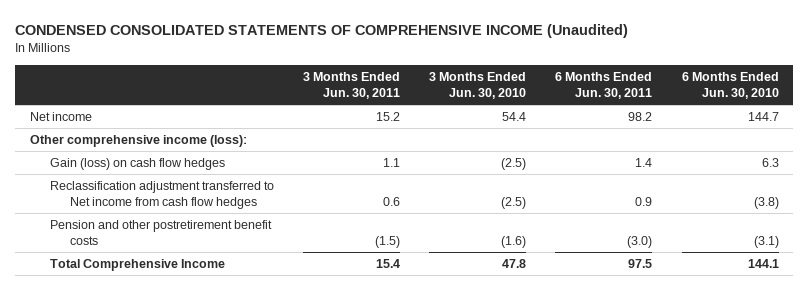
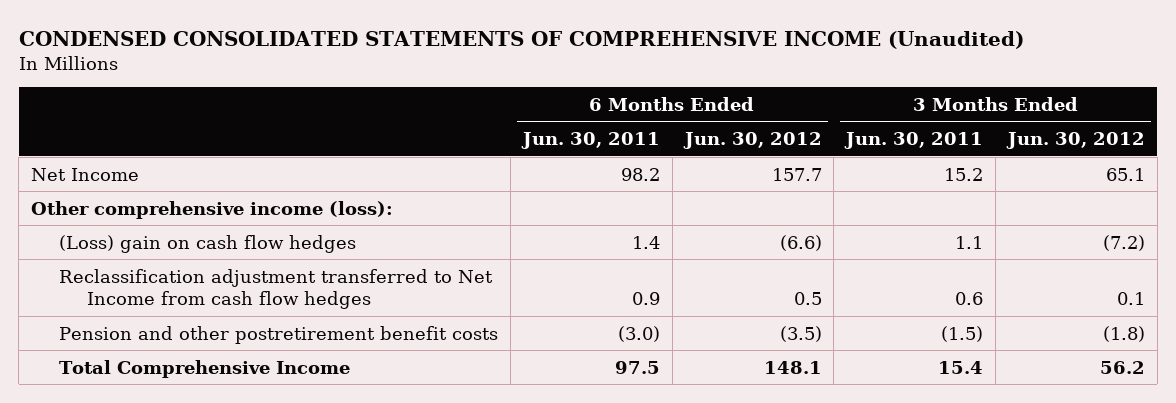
[429,72,527,100] 3 Months Ended Jun. 30, 2010 -> none
[681,72,779,100] 6 Months Ended Jun. 30, 2010 -> none
none -> [682,132,822,150] Jun. 30, 2012
none -> [1005,132,1145,150] Jun. 30, 2012
[29,112,92,122] Net income -> [31,167,140,181] Net Income
[50,158,226,171] Gain (loss) on cash flow hedges -> [59,234,357,253] (Loss) gain on cash flow hedges
[50,181,275,210] Reclassification adjustment transferred to Net income from cash flow hedges -> [59,268,494,310] Reclassification adjustment transferred to Net Income from cash flow hedges

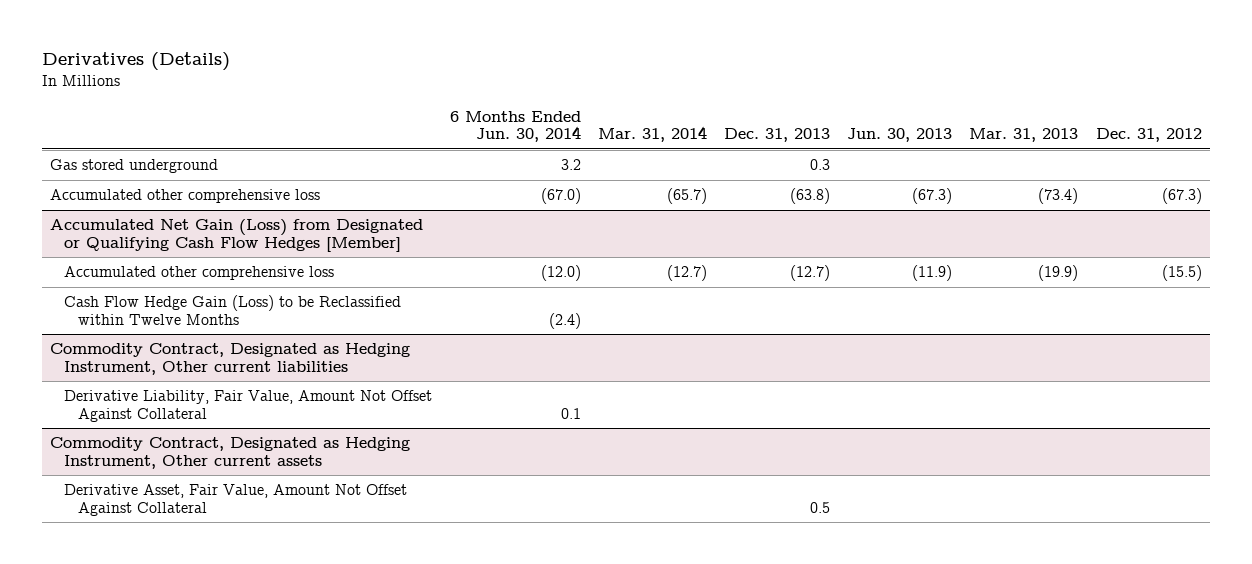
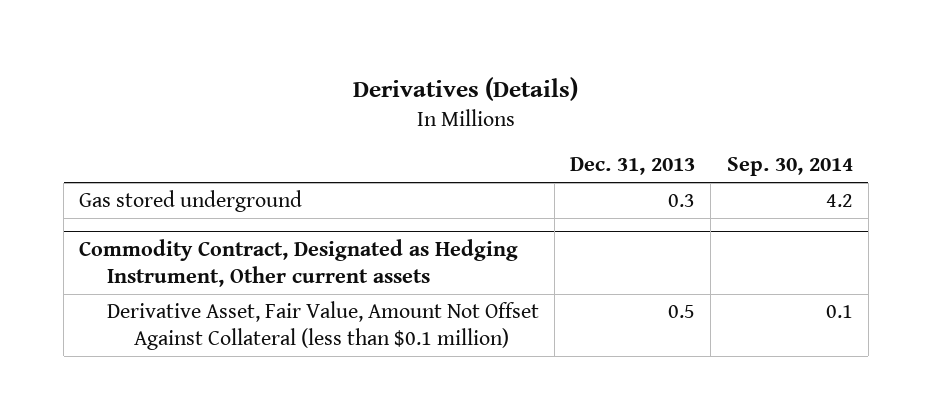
[449,110,581,143] 6 Months Ended Jun. 30, 2014 -> none
[597,126,707,143] Mar. 31, 2014 -> none
[847,128,953,143] Jun. 30, 2013 -> none
[969,128,1079,143] Mar. 31, 2013 -> none
[1095,128,1202,143] Dec. 31, 2012 -> none
none -> [726,157,853,177] Sep. 30, 2014
[50,189,321,204] Accumulated other comprehensive loss -> none
[50,219,424,252] Accumulated Net Gain (Loss) from Designated or Qualifying Cash Flow Hedges [Member] -> none
[64,266,335,281] Accumulated other comprehensive loss -> none
[64,295,402,325] Cash Flow Hedge Gain (Loss) to be Reclassified within Twelve Months -> none
[50,343,411,375] Commodity Contract, Designated as Hedging Instrument, Other current liabilities -> none
[64,390,433,422] Derivative Liability, Fair Value, Amount Not Offset Against Collateral -> none
[64,484,408,516] Derivative Asset, Fair Value, Amount Not Offset Against Collateral -> [106,301,539,351] Derivative Asset, Fair Value, Amount Not Offset Against Collateral (less than $0.1 million)

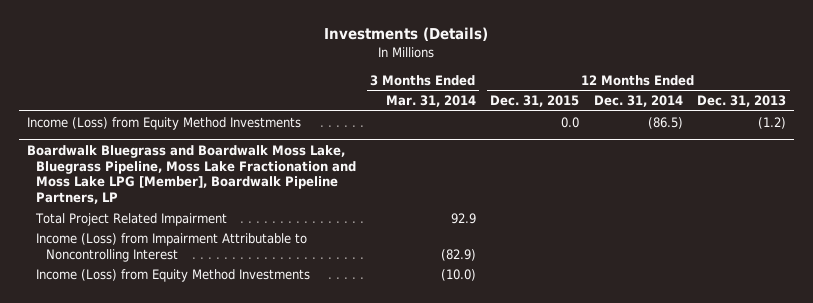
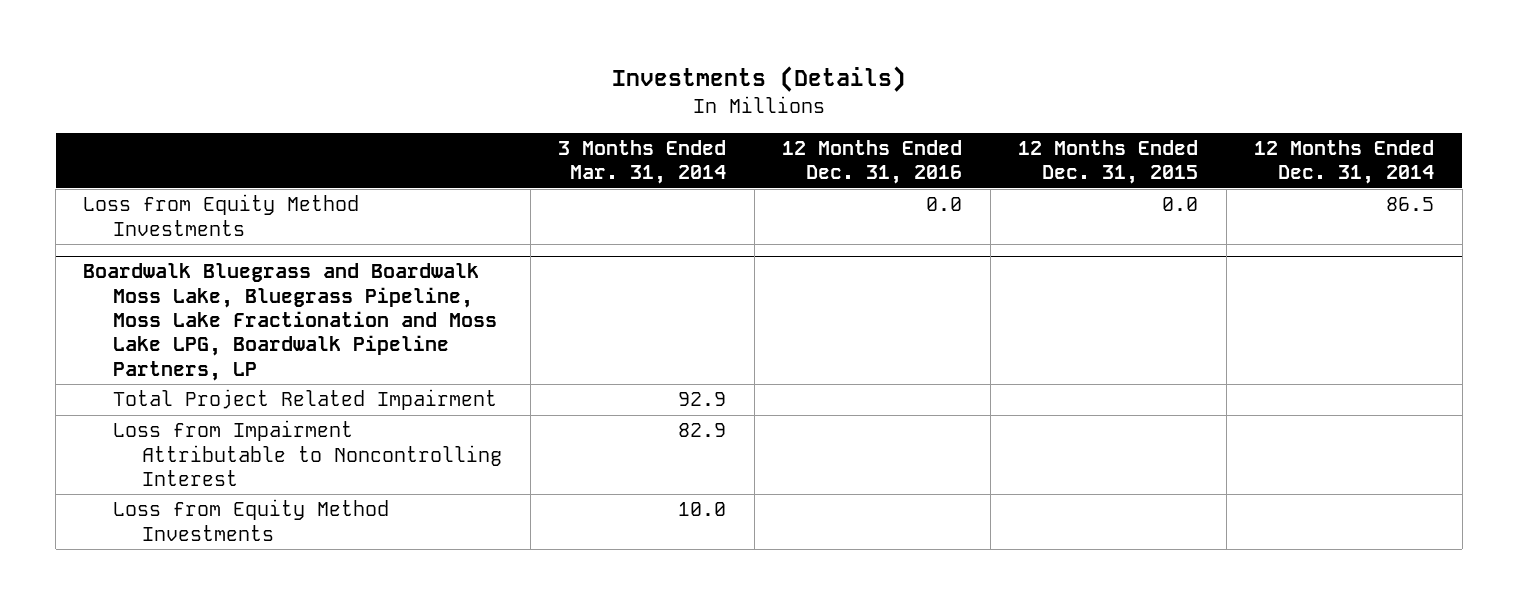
[697,95,787,108] Dec. 31, 2013 -> none
none -> [782,139,963,185] 12 Months Ended Dec. 31, 2016
[26,116,301,130] Income (Loss) from Equity Method Investments -> [83,194,360,236] Loss from Equity Method Investments
[647,116,683,129] (86.5) -> [1386,197,1435,212] 86.5
[26,144,357,205] Boardwalk Bluegrass and Boardwalk Moss Lake, Bluegrass Pipeline, Moss Lake Fractionation and Moss Lake LPG [Member], Boardwalk Pipeline Partners, LP -> [83,263,497,381] Boardwalk Bluegrass and Boardwalk Moss Lake, Bluegrass Pipeline, Moss Lake Fractionation and Moss Lake LPG, Boardwalk Pipeline Partners, LP
[36,232,308,262] Income (Loss) from Impairment Attributable to Noncontrolling Interest -> [112,420,503,486] Loss from Impairment Attributable to Noncontrolling Interest
[440,248,476,261] (82.9) -> [678,423,727,438] 82.9
[36,268,311,282] Income (Loss) from Equity Method Investments -> [112,499,389,541] Loss from Equity Method Investments
[440,268,476,281] (10.0) -> [678,502,727,517] 10.0

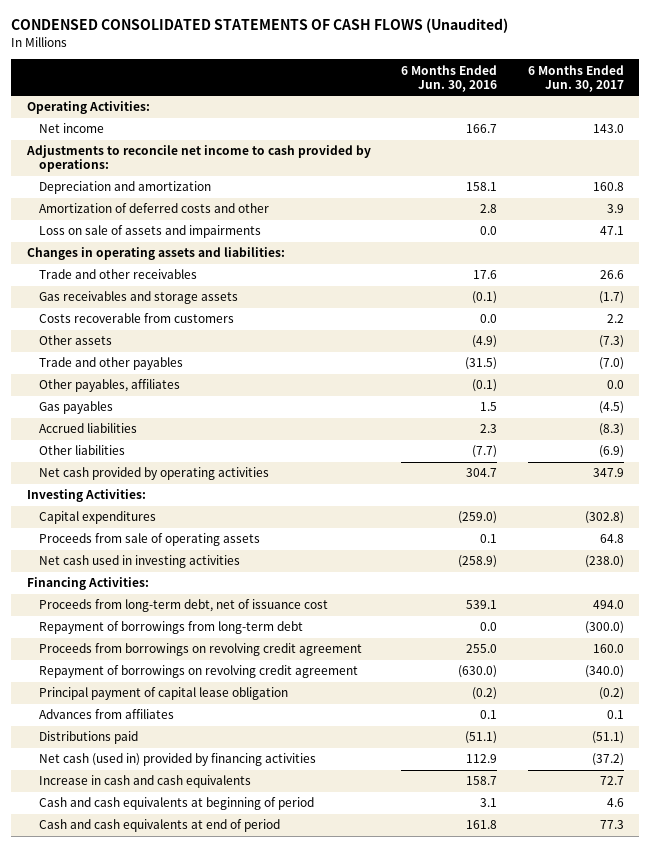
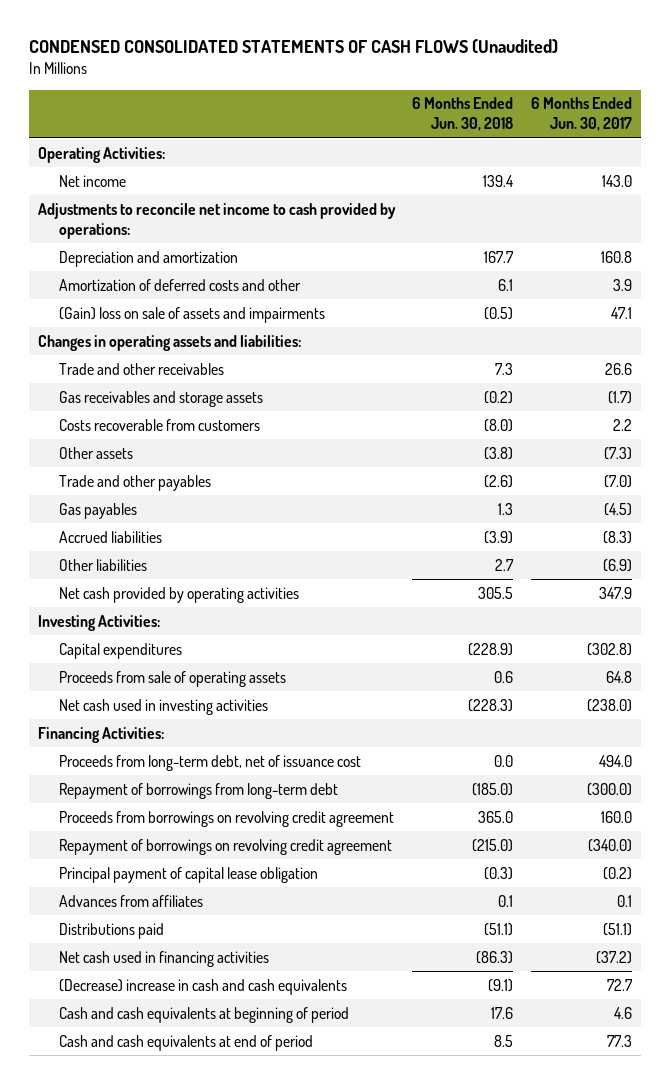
[401,64,498,92] 6 Months Ended Jun. 30, 2016 -> none
none -> [412,97,514,132] 6 Months Ended Jun. 30, 2018
[39,225,262,239] Loss on sale of assets and impairments -> [58,306,325,323] (Gain) loss on sale of assets and impairments
[39,379,181,393] Other payables, affiliates -> none
[39,753,317,767] Net cash (used in) provided by financing activities -> [58,950,269,967] Net cash used in financing activities
[39,775,252,789] Increase in cash and cash equivalents -> [58,978,347,995] (Decrease) increase in cash and cash equivalents

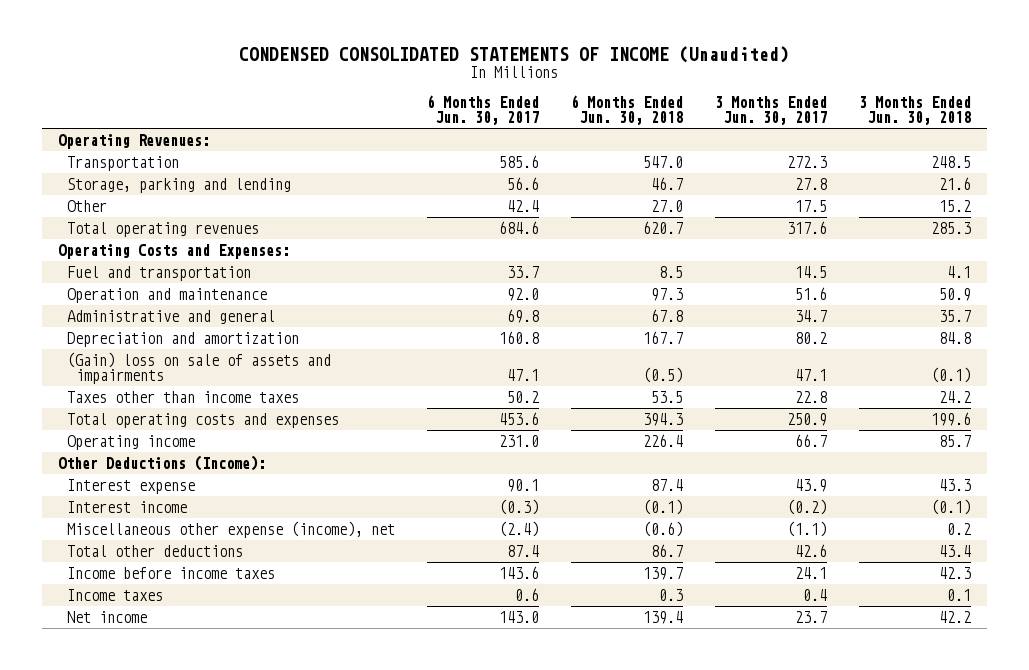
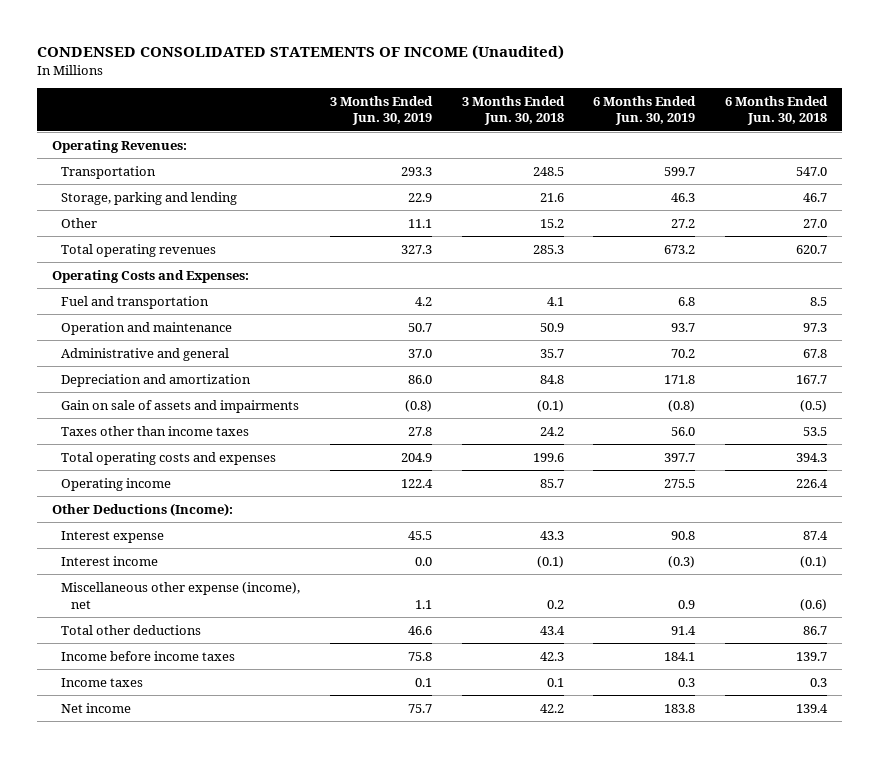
[426,94,539,126] 6 Months Ended Jun. 30, 2017 -> none
[714,95,827,126] 3 Months Ended Jun. 30, 2017 -> none
none -> [330,95,434,126] 3 Months Ended Jun. 30, 2019
none -> [593,95,697,126] 6 Months Ended Jun. 30, 2019
[66,351,331,385] (Gain) loss on sale of assets and impairments -> [61,399,300,413] Gain on sale of assets and impairments

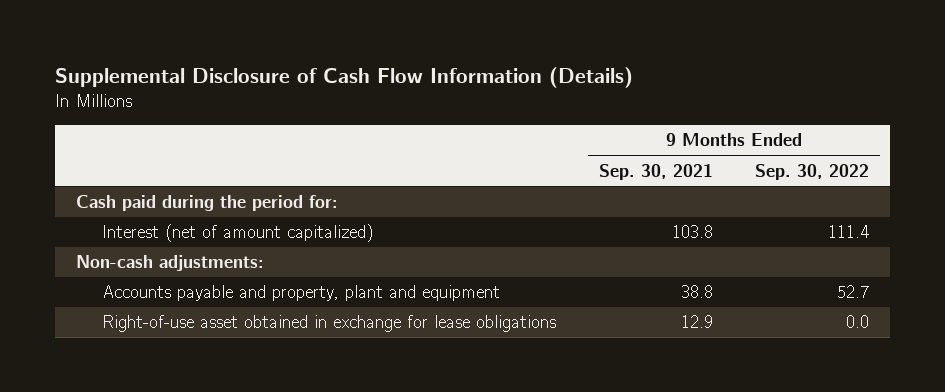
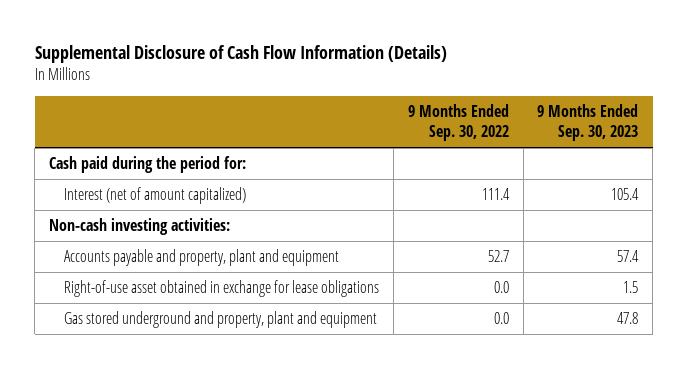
[598,163,713,180] Sep. 30, 2021 -> none
none -> [537,104,639,142] 9 Months Ended Sep. 30, 2023
[76,255,265,272] Non-cash adjustments: -> [48,218,230,236] Non-cash investing activities:
none -> [64,311,378,329] Gas stored underground and property, plant and equipment

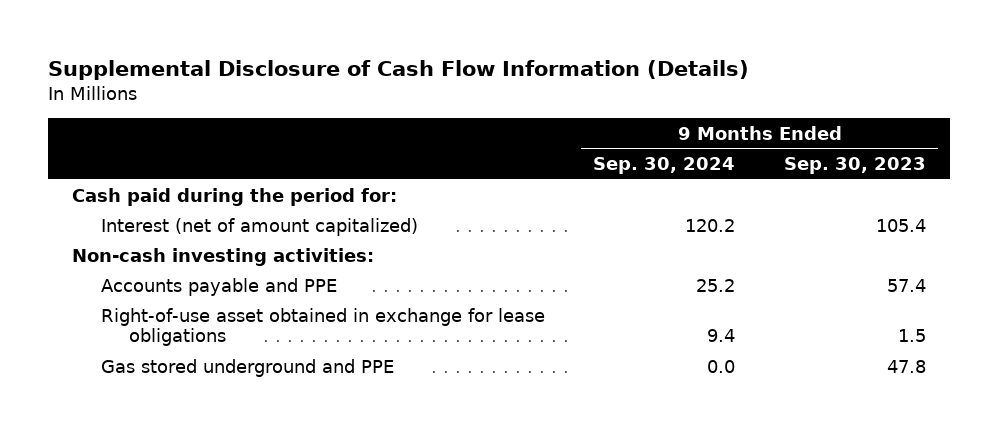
[407,104,509,142] 9 Months Ended Sep. 30, 2022 -> none
none -> [593,157,736,175] Sep. 30, 2024
[64,249,340,267] Accounts payable and property, plant and equipment -> [100,277,337,296] Accounts payable and PPE
[64,311,378,329] Gas stored underground and property, plant and equipment -> [100,358,394,377] Gas stored underground and PPE

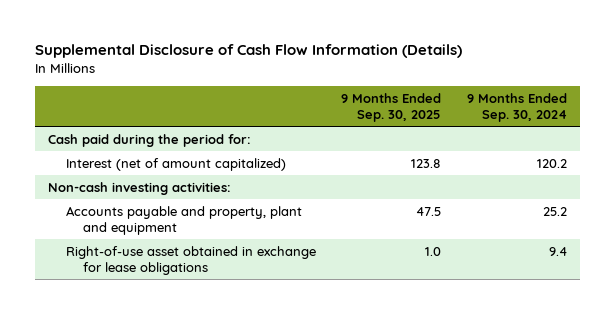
[783,157,926,175] Sep. 30, 2023 -> none
none -> [341,92,442,122] 9 Months Ended Sep. 30, 2025
[100,277,337,296] Accounts payable and PPE -> [65,205,302,235] Accounts payable and property, plant and equipment
[100,358,394,377] Gas stored underground and PPE -> none

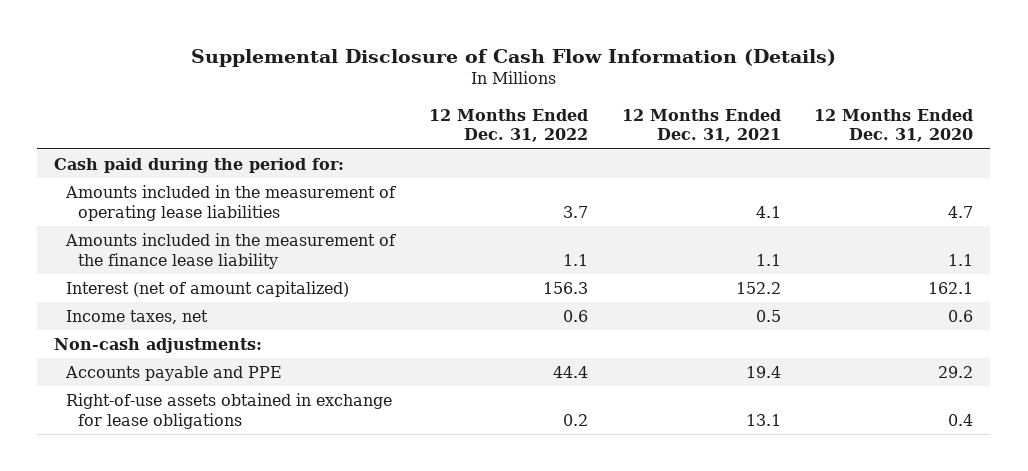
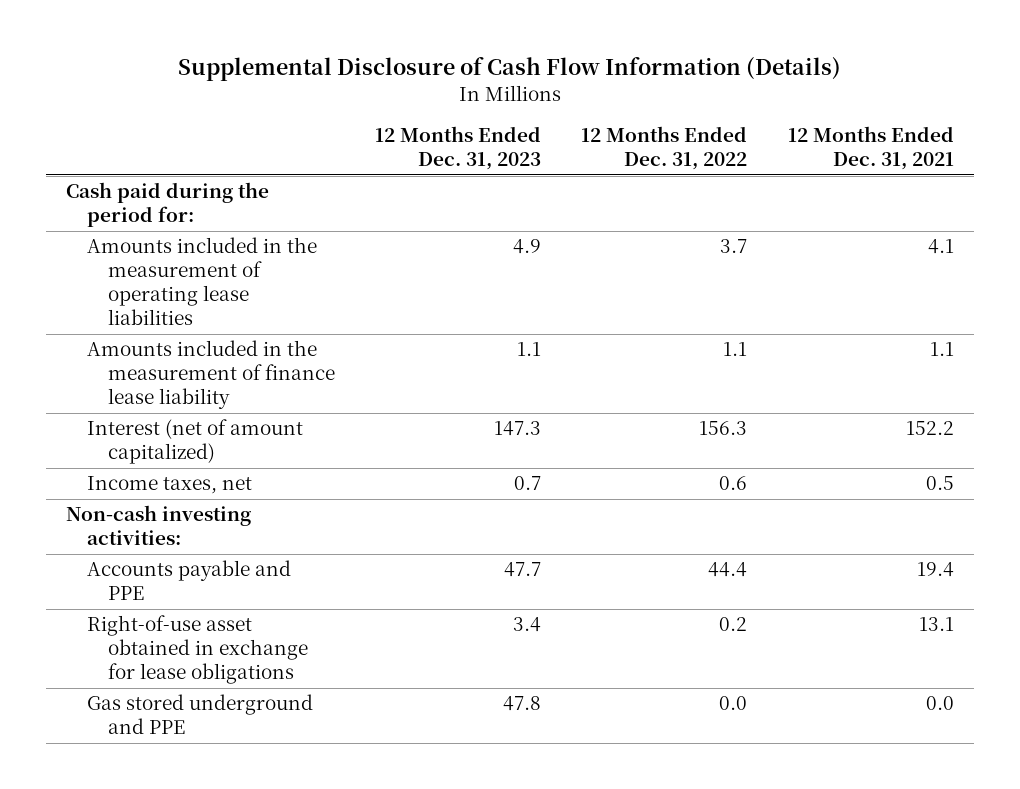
[814,108,974,143] 12 Months Ended Dec. 31, 2020 -> none
none -> [375,125,542,170] 12 Months Ended Dec. 31, 2023
[65,233,397,269] Amounts included in the measurement of the finance lease liability -> [87,340,336,410] Amounts included in the measurement of finance lease liability
[54,338,263,354] Non-cash adjustments: -> [66,505,252,546] Non-cash investing activities:
[66,393,393,429] Right-of-use assets obtained in exchange for lease obligations -> [87,615,309,685] Right-of-use asset obtained in exchange for lease obligations
none -> [87,694,314,735] Gas stored underground and PPE

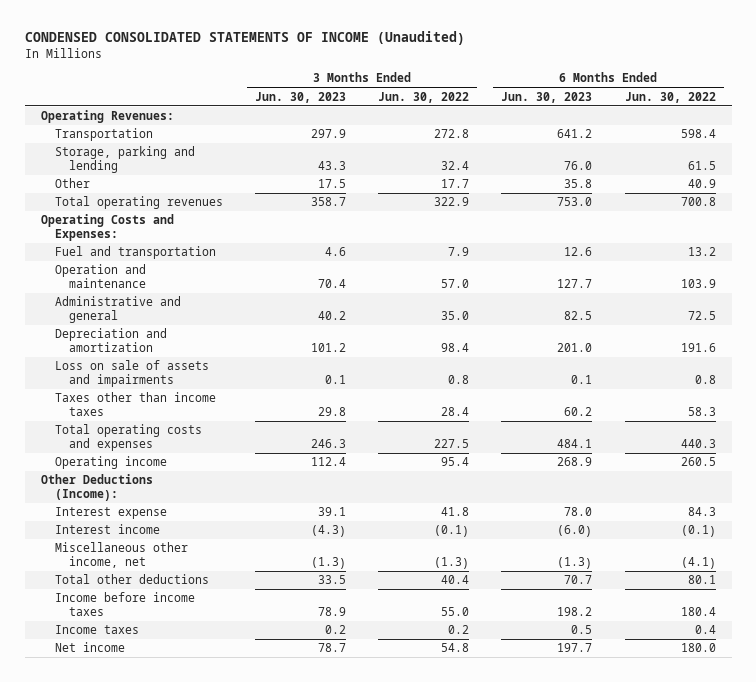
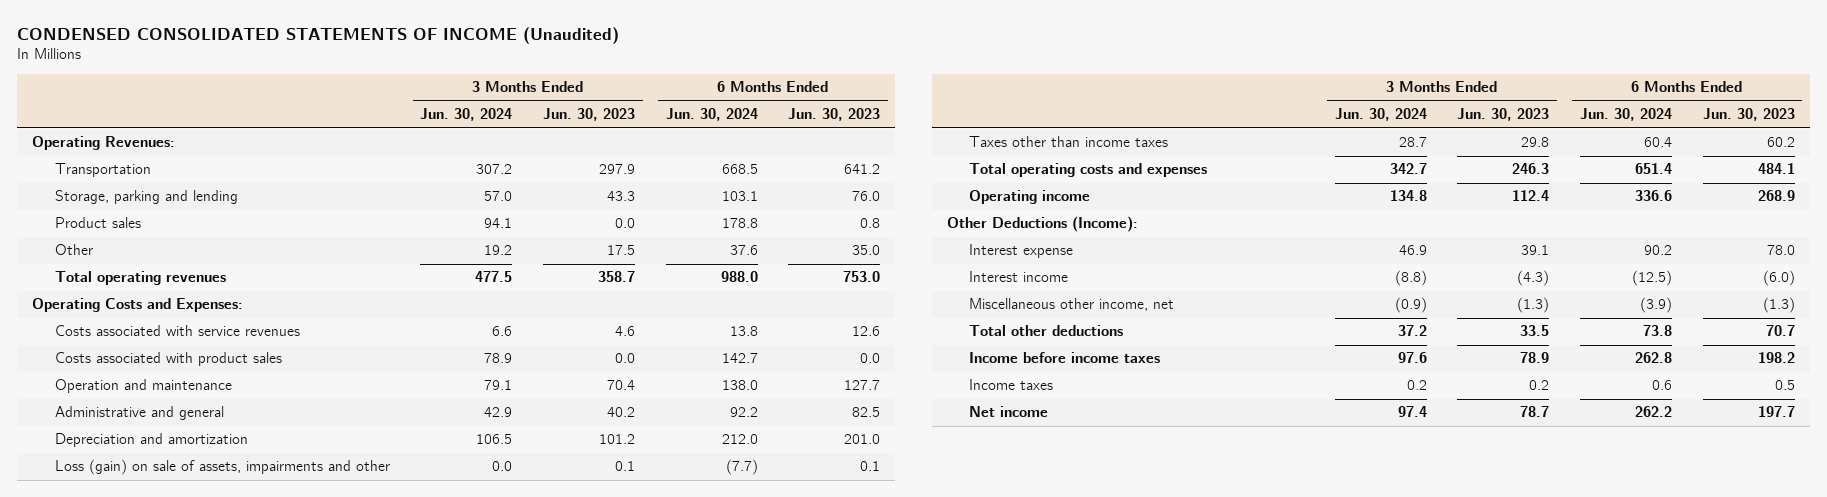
[378,91,470,103] Jun. 30, 2022 -> none
[624,91,716,103] Jun. 30, 2022 -> none
none -> [420,108,513,122] Jun. 30, 2024
none -> [665,108,758,122] Jun. 30, 2024
none -> [54,217,141,229] Product sales
[564,179,593,189] 35.8 -> [852,245,881,256] 35.0
[54,246,216,260] Fuel and transportation -> [54,325,300,337] Costs associated with service revenues
none -> [54,352,282,367] Costs associated with product sales
[54,360,209,388] Loss on sale of assets and impairments -> [54,459,390,476] Loss (gain) on sale of assets, impairments and other

